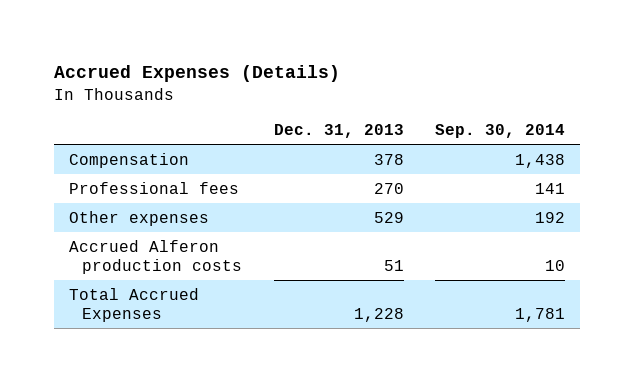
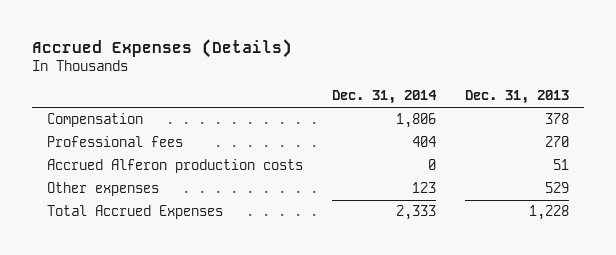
[434,124,565,139] Sep. 30, 2014 -> none
none -> [332,90,438,105] Dec. 31, 2014
[69,210,210,226] Other expenses -> [46,182,159,197] Other expenses

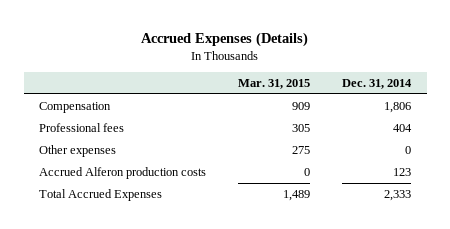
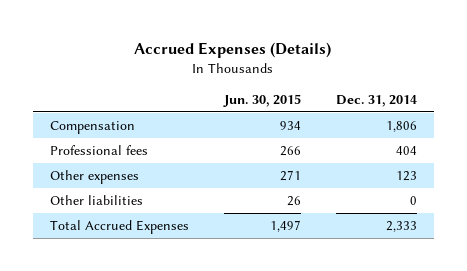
[238,79,311,90] Mar. 31, 2015 -> none
none -> [222,93,301,107] Jun. 30, 2015
[39,166,207,179] Accrued Alferon production costs -> none
[404,145,411,154] 0 -> [395,170,417,181] 123
none -> [50,194,144,205] Other liabilities

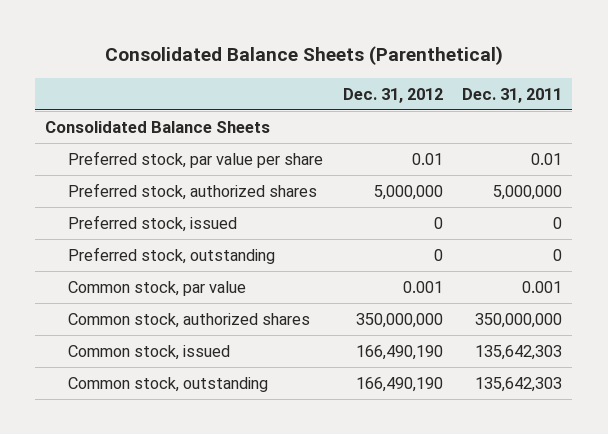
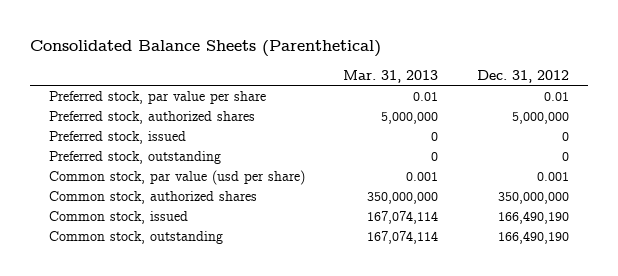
[462,87,563,103] Dec. 31, 2011 -> none
none -> [343,70,439,84] Mar. 31, 2013
[45,120,271,133] Consolidated Balance Sheets -> none
[67,280,246,296] Common stock, par value -> [48,169,305,185] Common stock, par value (usd per share)

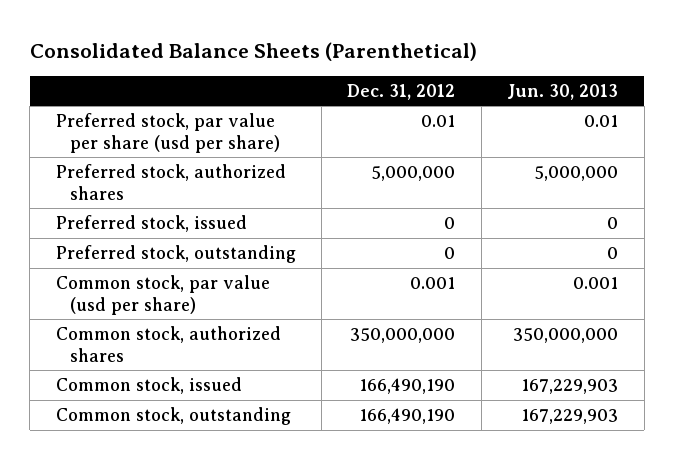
[343,70,439,84] Mar. 31, 2013 -> none
none -> [507,83,619,100] Jun. 30, 2013
[48,90,266,104] Preferred stock, par value per share -> [55,113,281,153] Preferred stock, par value per share (usd per share)

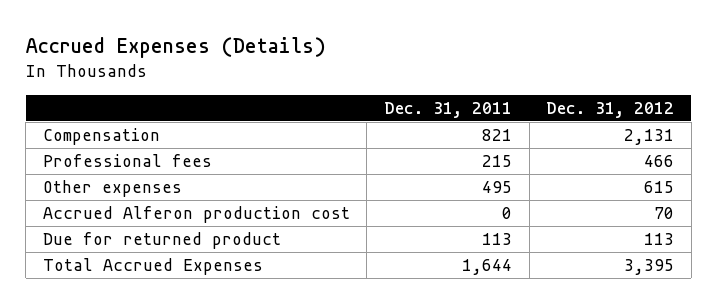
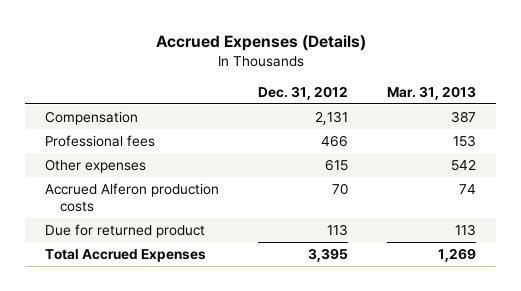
[384,101,513,118] Dec. 31, 2011 -> none
none -> [387,85,477,100] Mar. 31, 2013
[42,206,350,224] Accrued Alferon production cost -> [44,182,219,213] Accrued Alferon production costs

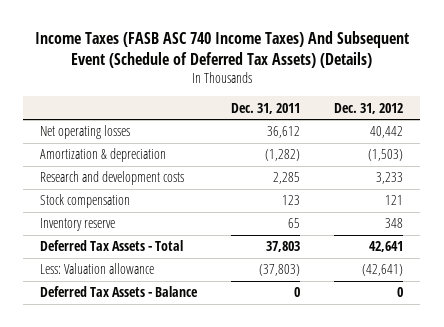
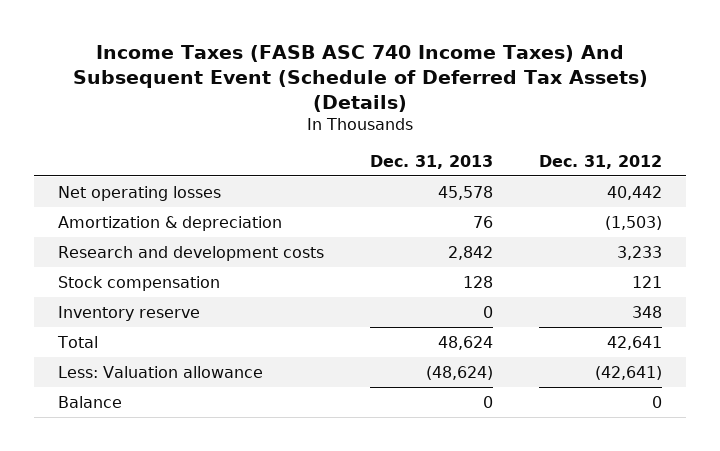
[231,102,301,114] Dec. 31, 2011 -> none
none -> [369,154,493,169] Dec. 31, 2013
[40,240,184,252] Deferred Tax Assets - Total -> [56,335,98,348] Total
[40,286,199,298] Deferred Tax Assets - Balance -> [57,395,122,408] Balance

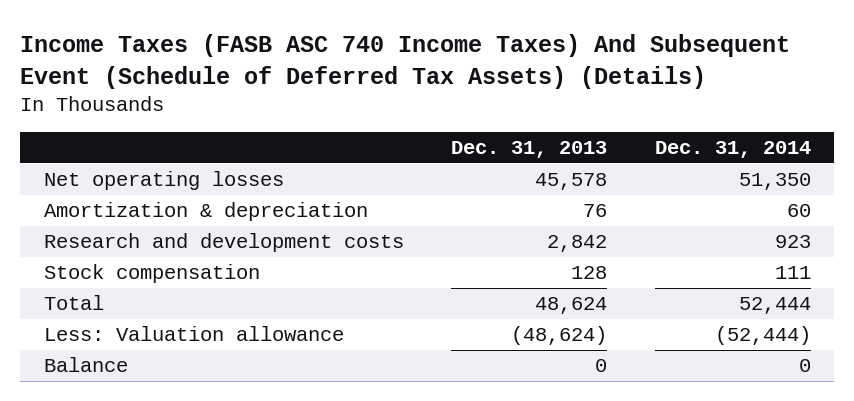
[539,154,663,169] Dec. 31, 2012 -> none
none -> [654,141,811,159] Dec. 31, 2014
[57,305,200,321] Inventory reserve -> none

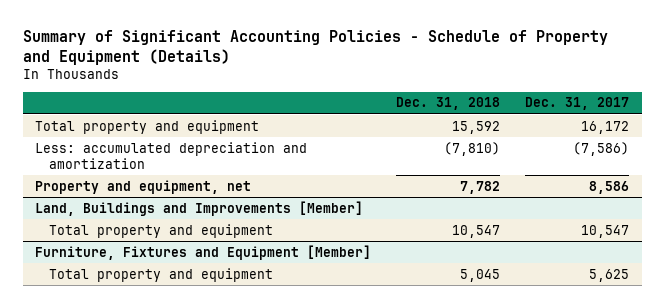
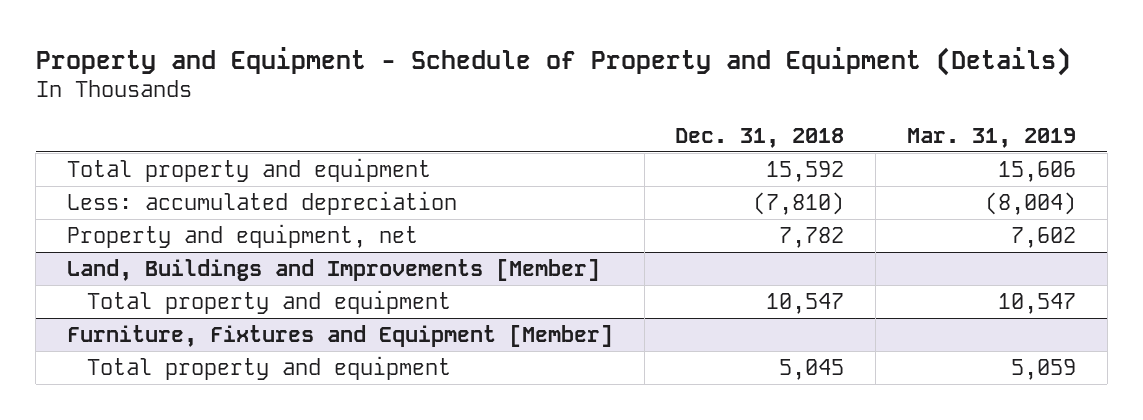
[22,30,608,65] Summary of Significant Accounting Policies - Schedule of Property and Equipment (Details) -> [35,46,1071,76] Property and Equipment - Schedule of Property and Equipment (Details)
[525,97,630,111] Dec. 31, 2017 -> none
none -> [907,127,1077,148] Mar. 31, 2019
[35,141,308,169] Less: accumulated depreciation and amortization -> [66,191,457,216] Less: accumulated depreciation

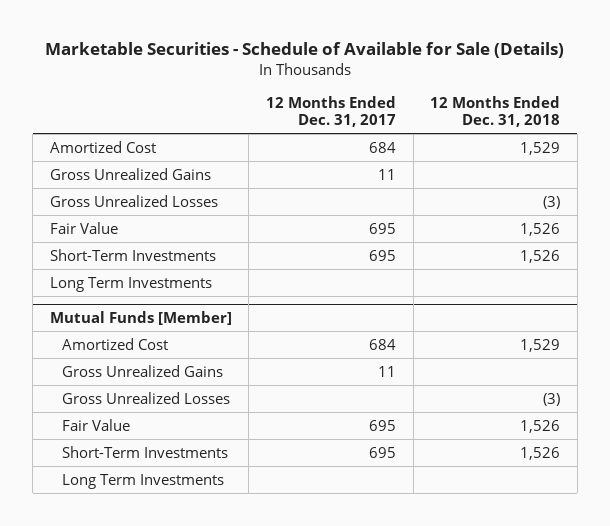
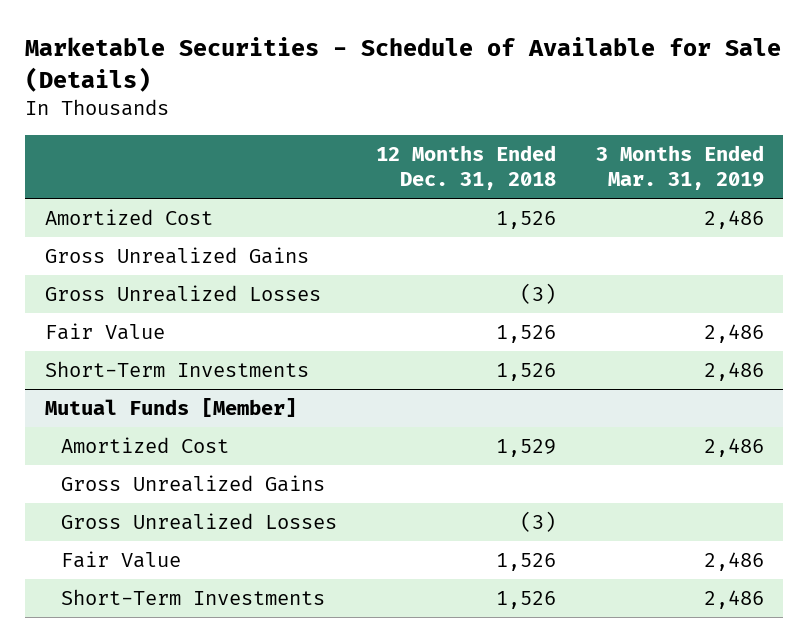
[265,95,396,128] 12 Months Ended Dec. 31, 2017 -> none
none -> [595,145,764,191] 3 Months Ended Mar. 31, 2019
[520,141,561,155] 1,529 -> [496,211,557,230] 1,526
[49,276,212,292] Long Term Investments -> none
[61,473,224,489] Long Term Investments -> none

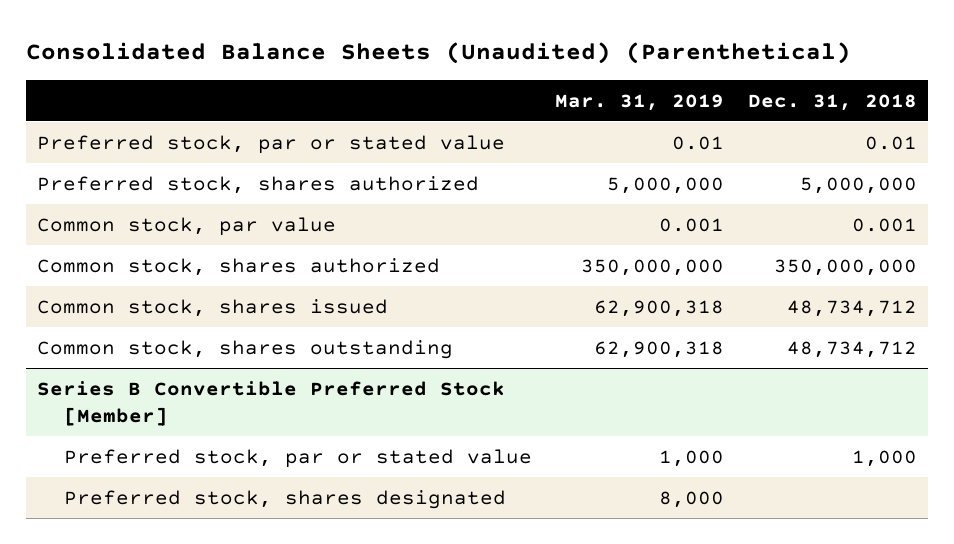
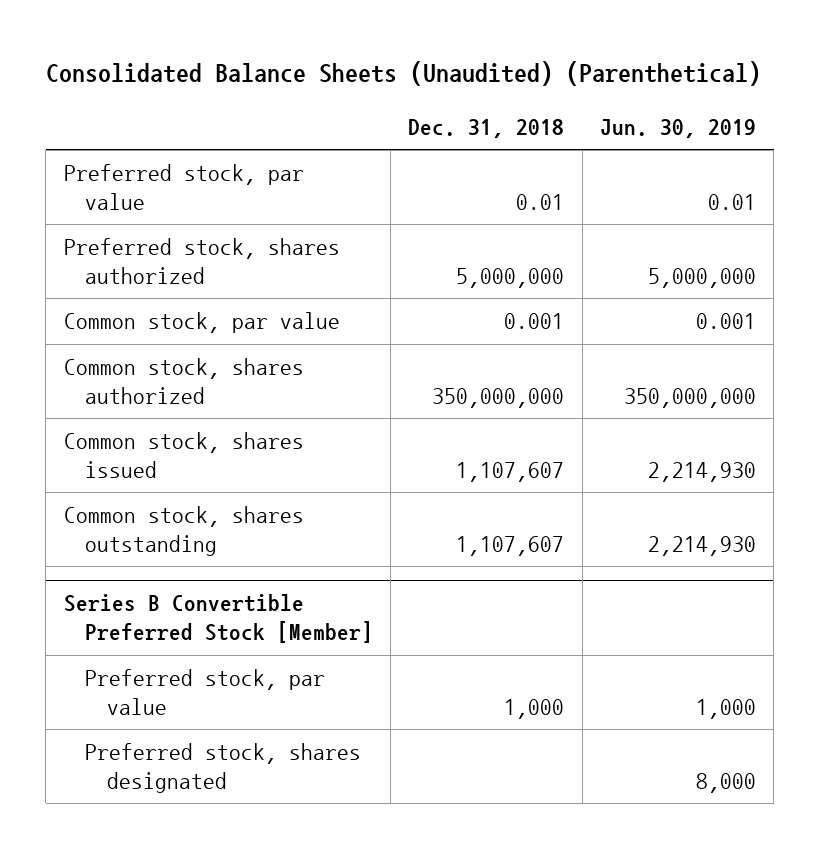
[555,93,725,111] Mar. 31, 2019 -> none
none -> [599,118,756,138] Jun. 30, 2019
[37,134,506,154] Preferred stock, par or stated value -> [63,164,304,210] Preferred stock, par value
[786,299,917,317] 48,734,712 -> [456,461,565,482] 1,107,607
[786,340,917,358] 48,734,712 -> [456,535,565,556] 1,107,607
[64,448,533,468] Preferred stock, par or stated value -> [85,669,326,715] Preferred stock, par value

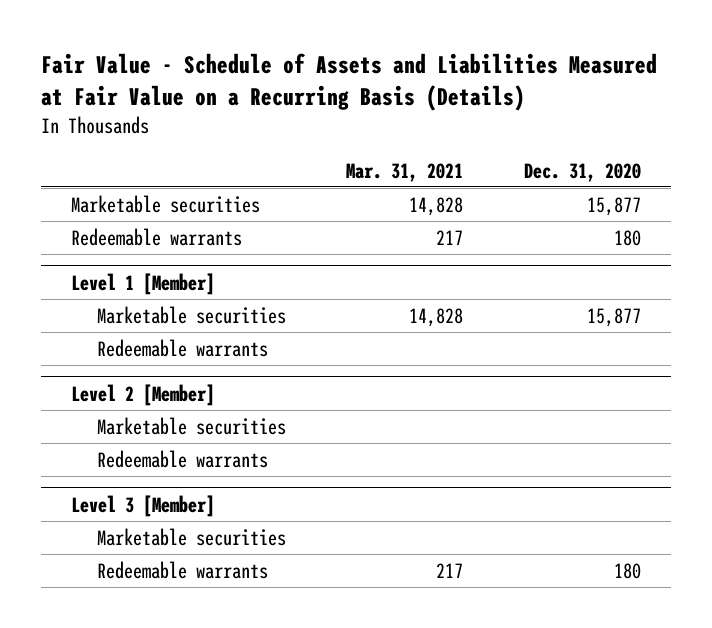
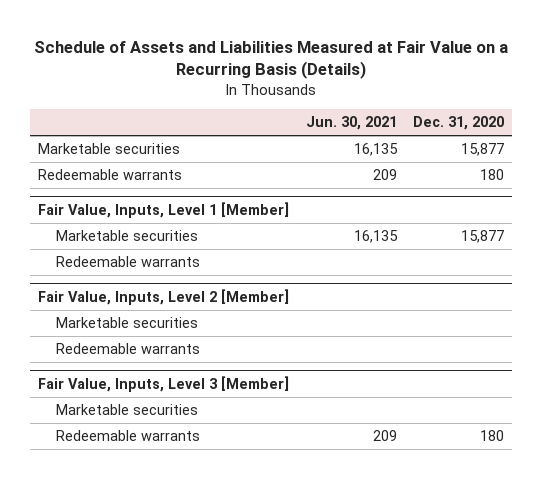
[41,53,658,112] Fair Value - Schedule of Assets and Liabilities Measured at Fair Value on a Recurring Basis (Details) -> [34,40,509,80] Schedule of Assets and Liabilities Measured at Fair Value on a Recurring Basis (Details)
[346,162,464,182] Mar. 31, 2021 -> none
none -> [305,116,397,131] Jun. 30, 2021
[71,272,216,295] Level 1 [Member] -> [38,201,290,218] Fair Value, Inputs, Level 1 [Member]
[71,383,216,406] Level 2 [Member] -> [38,288,290,305] Fair Value, Inputs, Level 2 [Member]
[71,494,216,517] Level 3 [Member] -> [38,375,290,392] Fair Value, Inputs, Level 3 [Member]

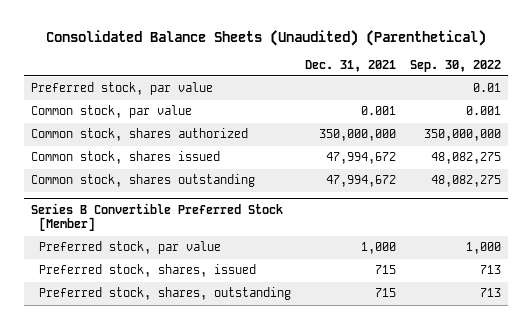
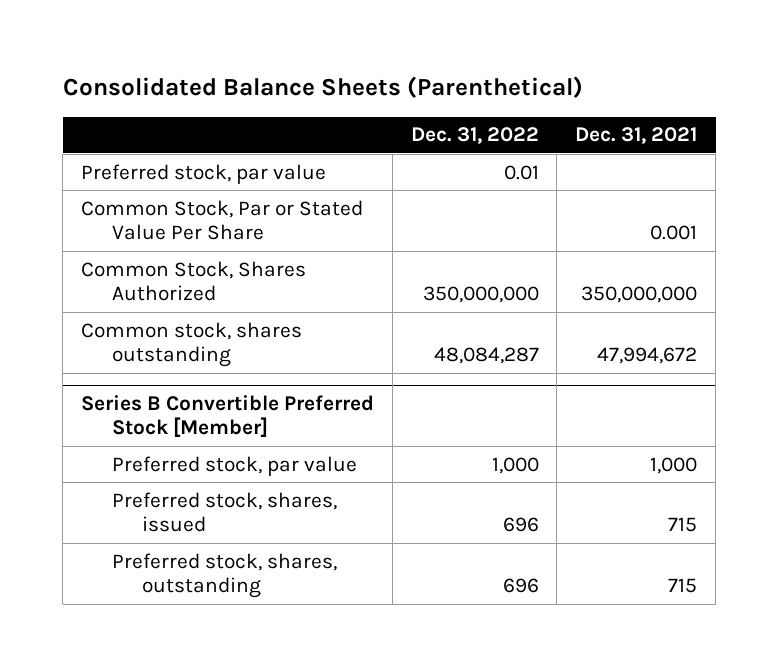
[45,29,486,46] Consolidated Balance Sheets (Unaudited) (Parenthetical) -> [62,76,583,99] Consolidated Balance Sheets (Parenthetical)
[409,59,501,72] Sep. 30, 2022 -> none
none -> [410,127,539,145] Dec. 31, 2022
[30,151,220,165] Common stock, shares issued -> none
[30,105,192,119] Common stock, par value -> [80,199,363,241] Common Stock, Par or Stated Value Per Share
[30,128,248,142] Common stock, shares authorized -> [80,260,306,302] Common Stock, Shares Authorized

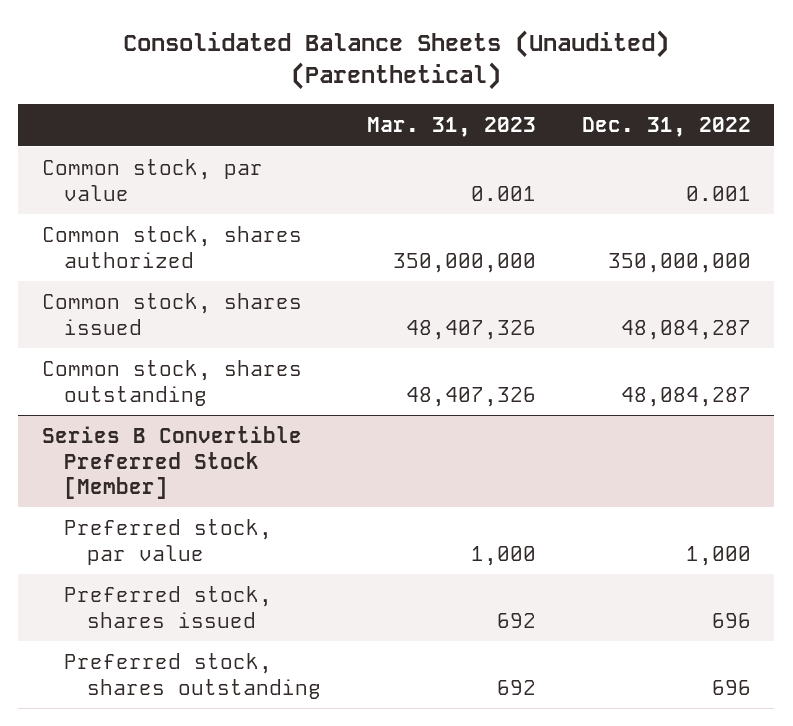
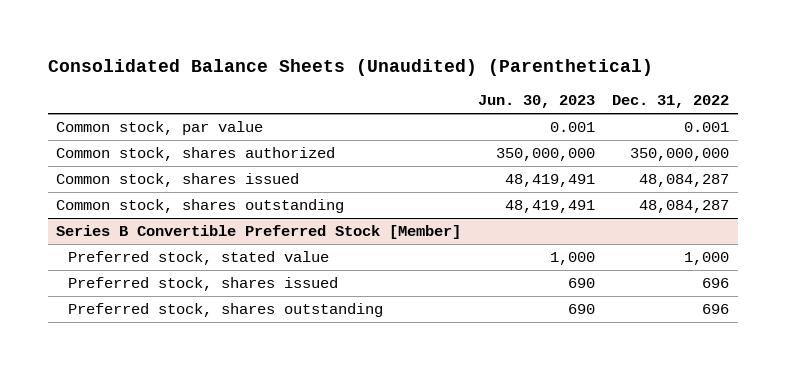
[366,117,536,138] Mar. 31, 2023 -> none
none -> [478,95,596,109] Jun. 30, 2023
[64,519,273,565] Preferred stock, par value -> [68,250,330,265] Preferred stock, stated value

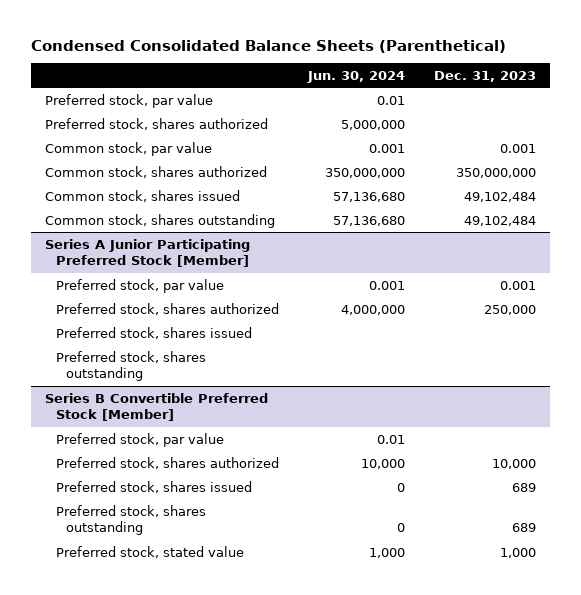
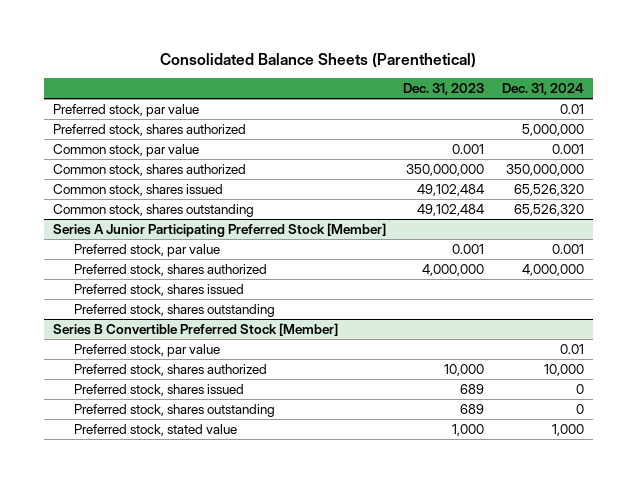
[30,39,506,53] Condensed Consolidated Balance Sheets (Parenthetical) -> [160,52,477,68] Consolidated Balance Sheets (Parenthetical)
[306,70,405,83] Jun. 30, 2024 -> none
none -> [502,83,585,96] Dec. 31, 2024
[483,304,536,315] 250,000 -> [422,263,485,276] 4,000,000

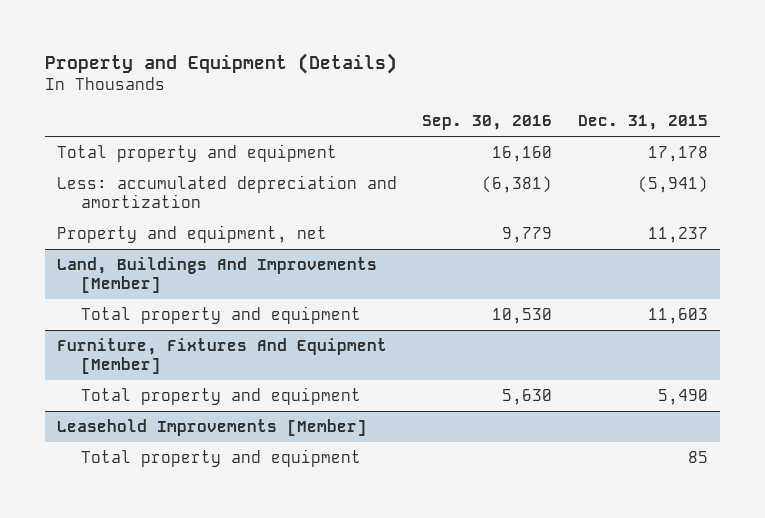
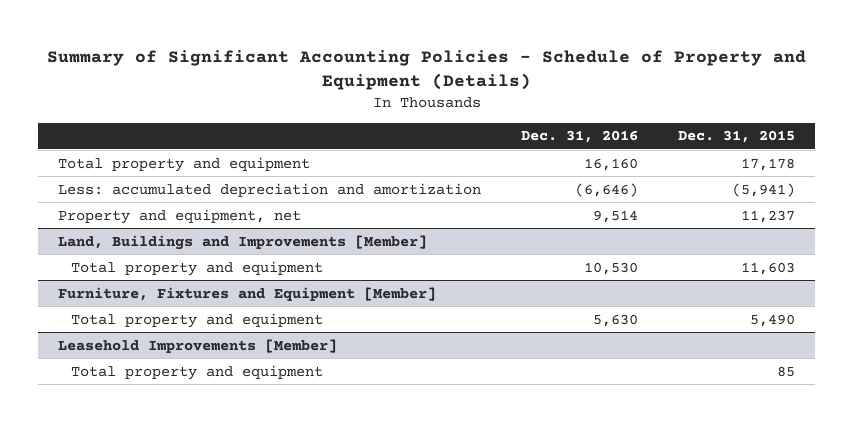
[44,52,397,74] Property and Equipment (Details) -> [46,49,806,91] Summary of Significant Accounting Policies - Schedule of Property and Equipment (Details)
[422,115,553,131] Sep. 30, 2016 -> none
none -> [521,130,639,144] Dec. 31, 2016
[57,256,378,293] Land, Buildings And Improvements [Member] -> [57,234,427,250] Land, Buildings and Improvements [Member]
[57,337,388,374] Furniture, Fixtures And Equipment [Member] -> [57,286,436,301] Furniture, Fixtures and Equipment [Member]

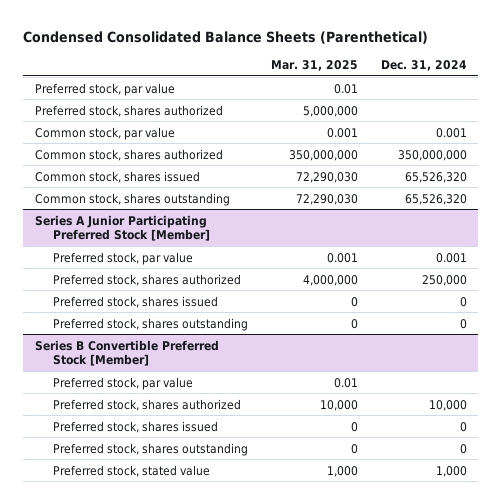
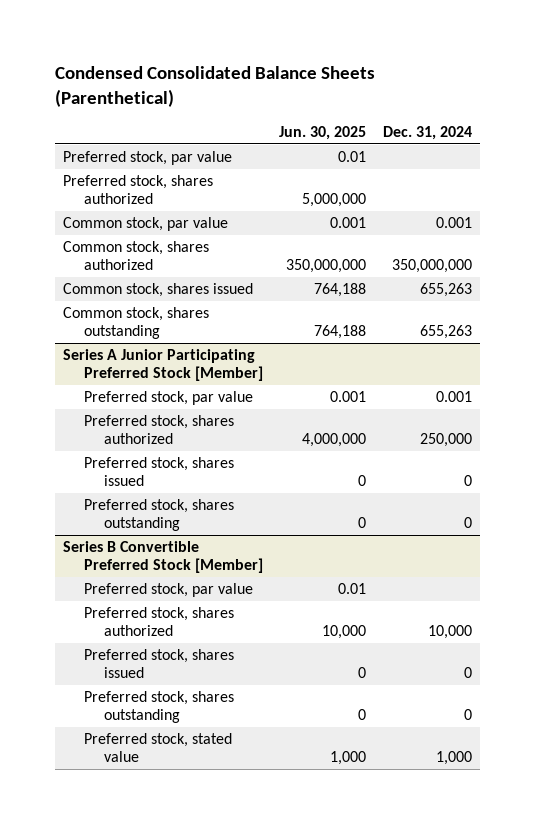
[270,60,358,72] Mar. 31, 2025 -> none
none -> [279,126,367,141] Jun. 30, 2025
[404,171,467,183] 65,526,320 -> [419,282,472,297] 655,263
[404,193,467,205] 65,526,320 -> [419,325,472,340] 655,263

